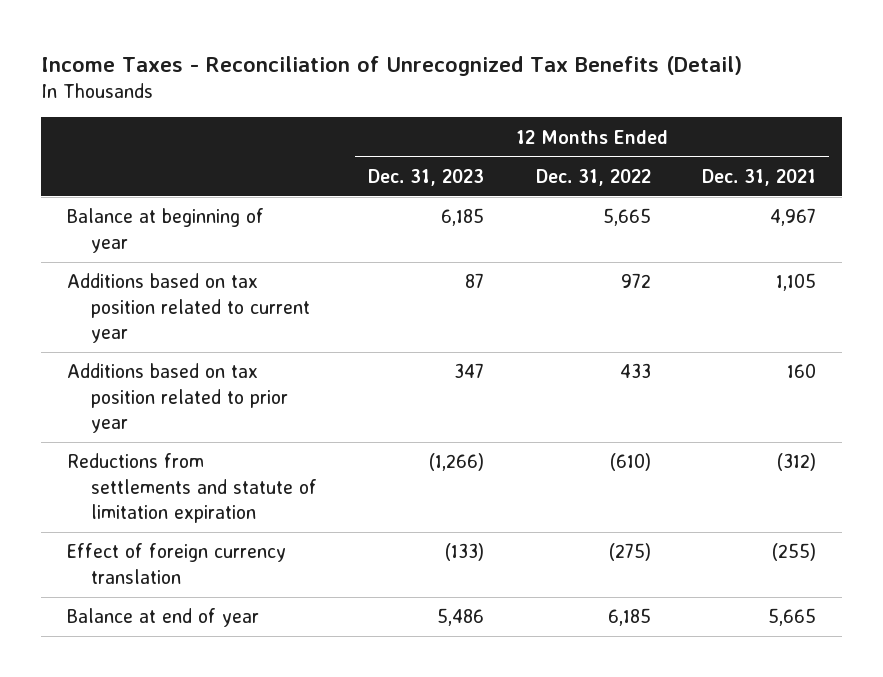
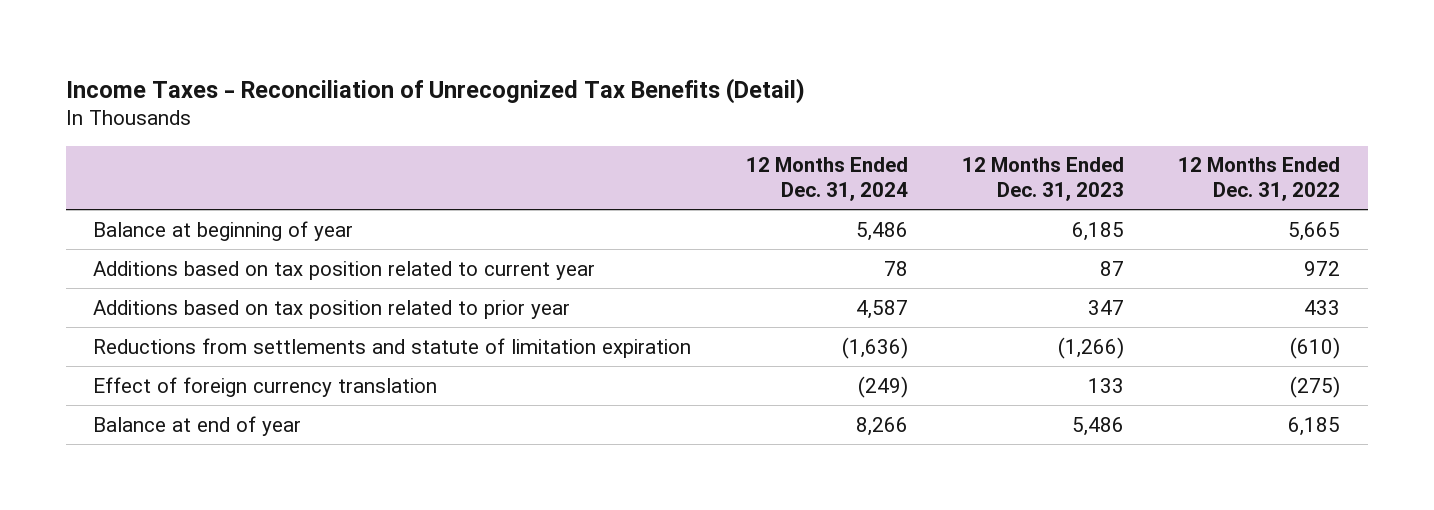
[702,168,817,186] Dec. 31, 2021 -> none
none -> [745,157,908,201] 12 Months Ended Dec. 31, 2024
[445,543,485,562] (133) -> [1088,377,1125,393] 133

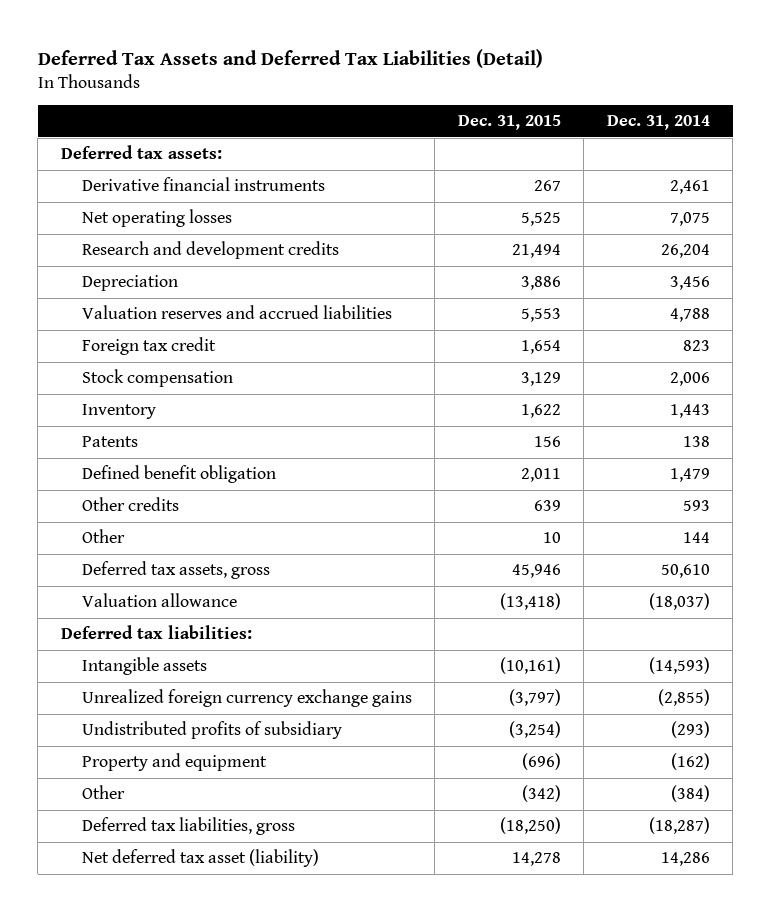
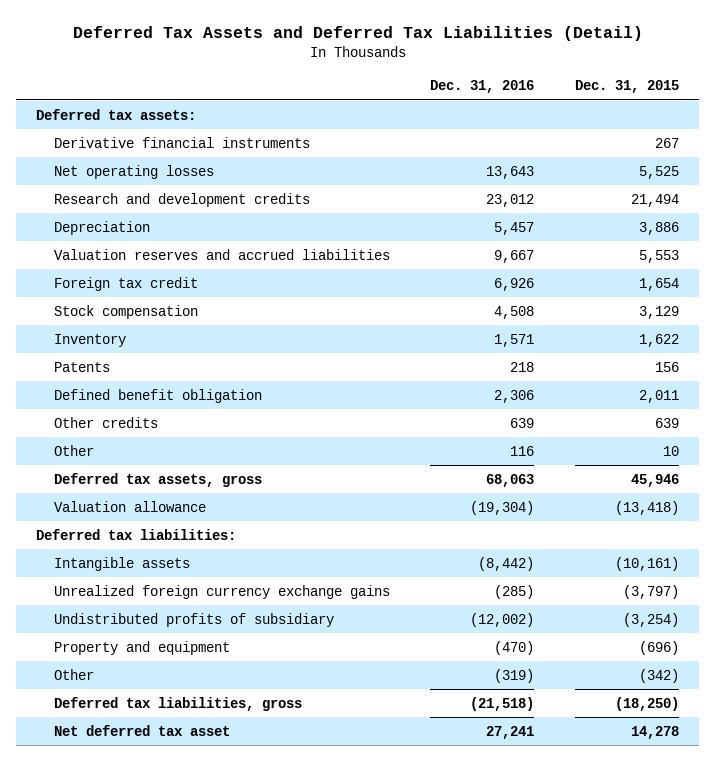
[606,115,710,131] Dec. 31, 2014 -> none
none -> [430,80,535,94] Dec. 31, 2016
[81,849,319,868] Net deferred tax asset (liability) -> [53,724,230,736] Net deferred tax asset

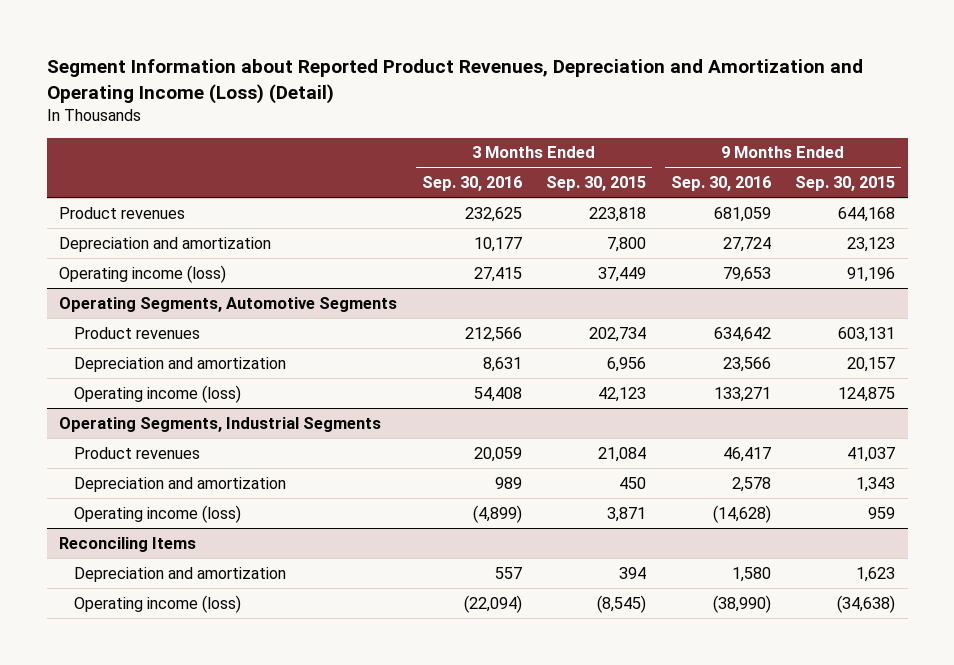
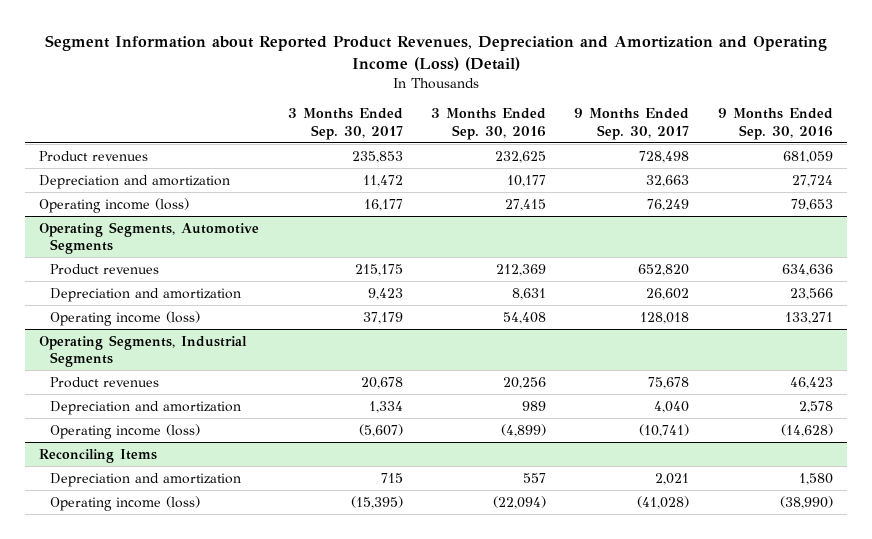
[546,176,647,192] Sep. 30, 2015 -> none
[795,176,896,192] Sep. 30, 2015 -> none
none -> [287,108,403,140] 3 Months Ended Sep. 30, 2017
none -> [574,108,690,140] 9 Months Ended Sep. 30, 2017
[464,326,522,342] 212,566 -> [495,263,546,276] 212,369
[713,326,771,342] 634,642 -> [781,263,833,276] 634,636
[473,446,522,462] 20,059 -> [502,376,546,389] 20,256
[722,446,771,462] 46,417 -> [789,376,833,389] 46,423

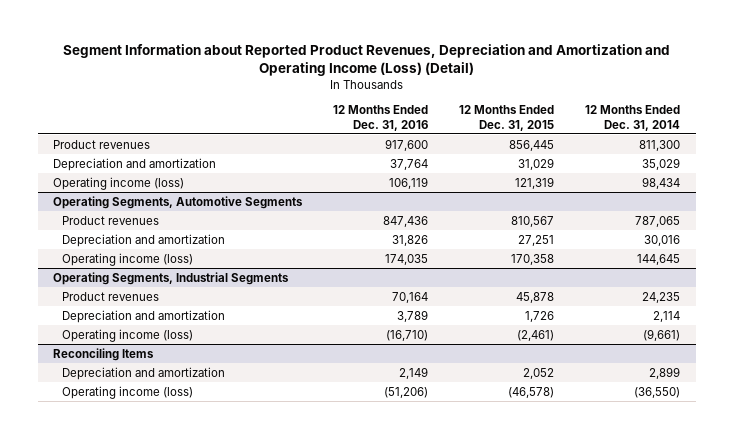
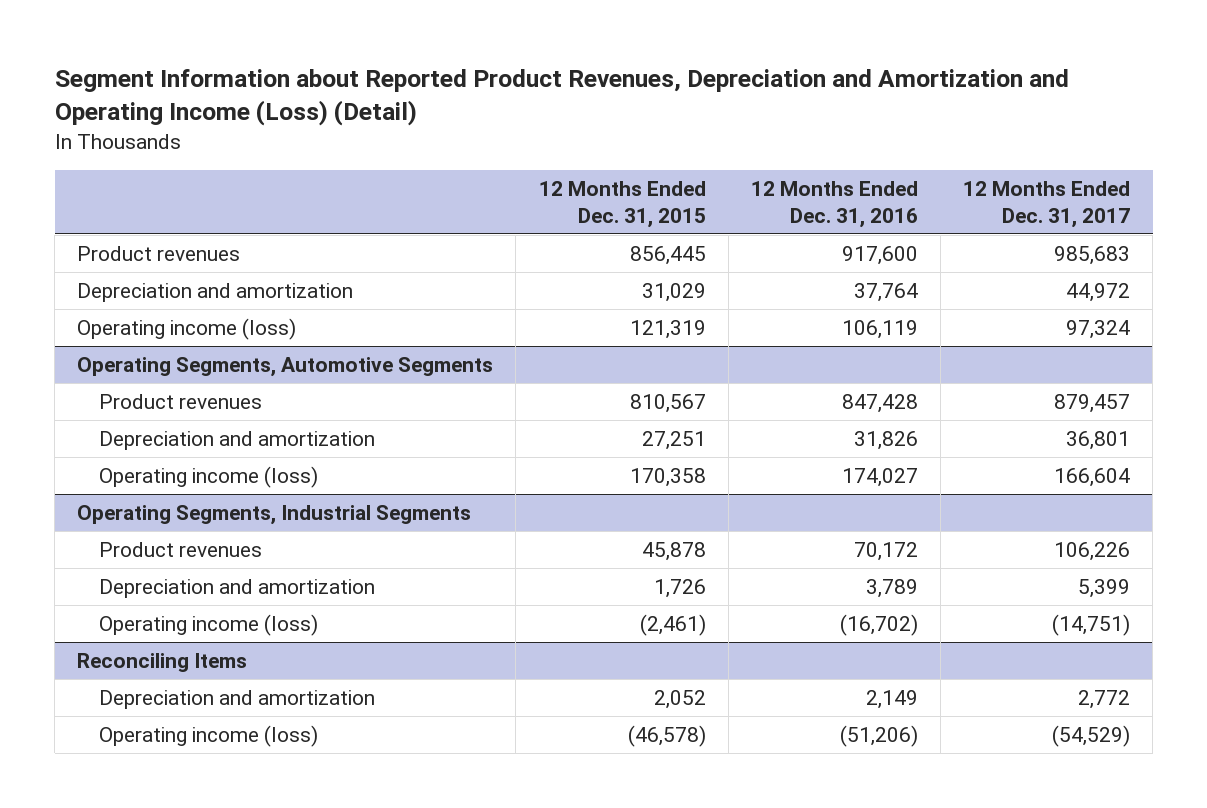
[585,105,681,131] 12 Months Ended Dec. 31, 2014 -> none
none -> [963,180,1131,228] 12 Months Ended Dec. 31, 2017
[383,215,429,227] 847,436 -> [841,394,918,414] 847,428
[385,253,429,265] 174,035 -> [841,468,918,488] 174,027
[392,291,429,303] 70,164 -> [853,542,918,562] 70,172
[386,329,429,341] (16,710) -> [839,614,918,637] (16,702)

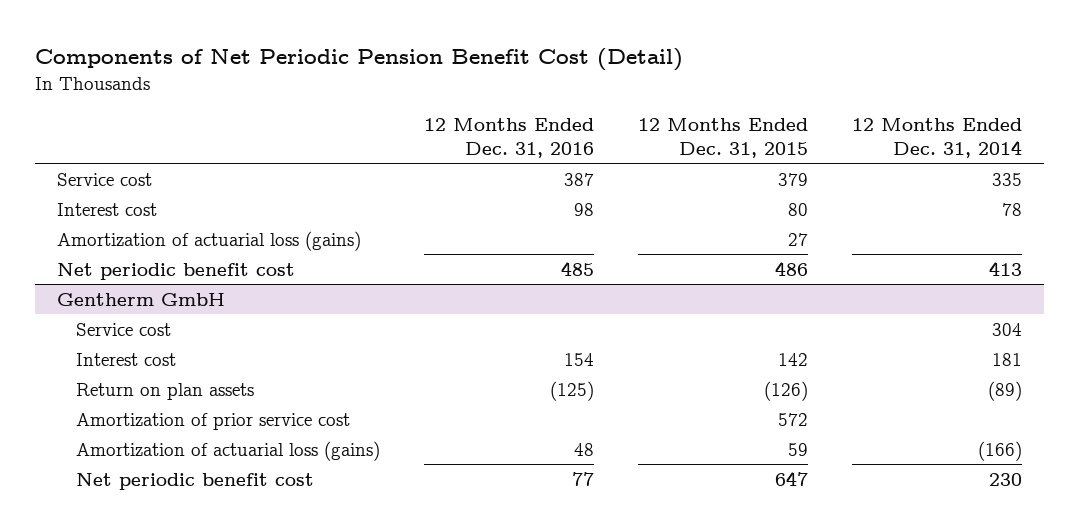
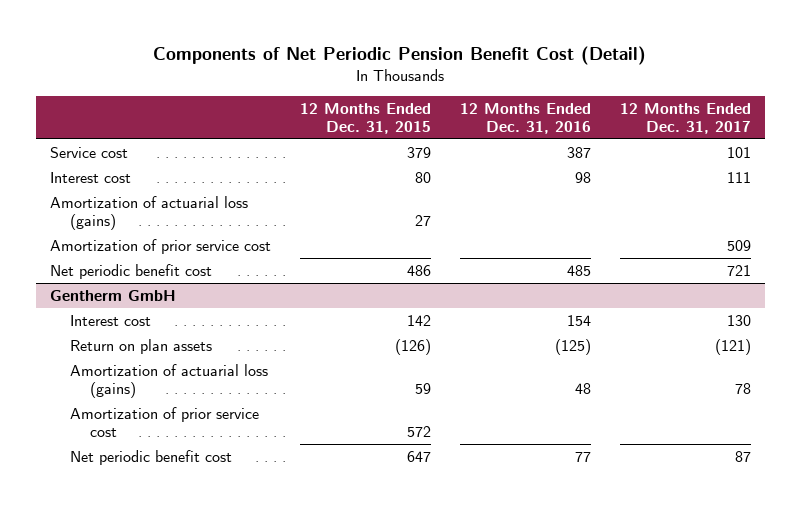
[852,117,1023,158] 12 Months Ended Dec. 31, 2014 -> none
none -> [619,102,751,134] 12 Months Ended Dec. 31, 2017
none -> [50,238,272,254] Amortization of prior service cost
[75,322,171,336] Service cost -> none
[75,412,350,430] Amortization of prior service cost -> [70,406,260,437] Amortization of prior service cost

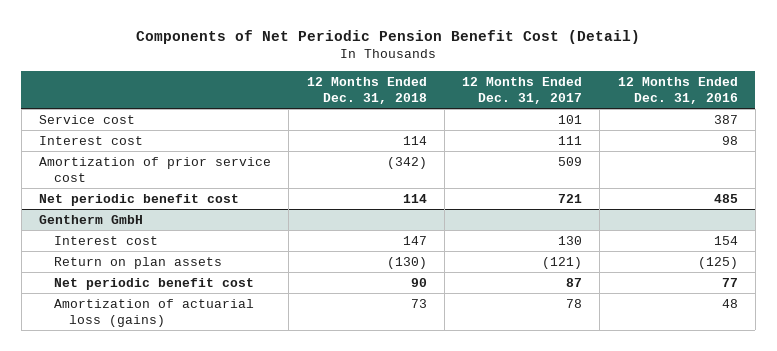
[299,102,431,134] 12 Months Ended Dec. 31, 2015 -> none
none -> [306,76,427,104] 12 Months Ended Dec. 31, 2018
[50,195,249,230] Amortization of actuarial loss (gains) -> none
[70,406,260,437] Amortization of prior service cost -> none
[70,363,269,398] Amortization of actuarial loss (gains) -> [54,298,255,327] Amortization of actuarial loss (gains)

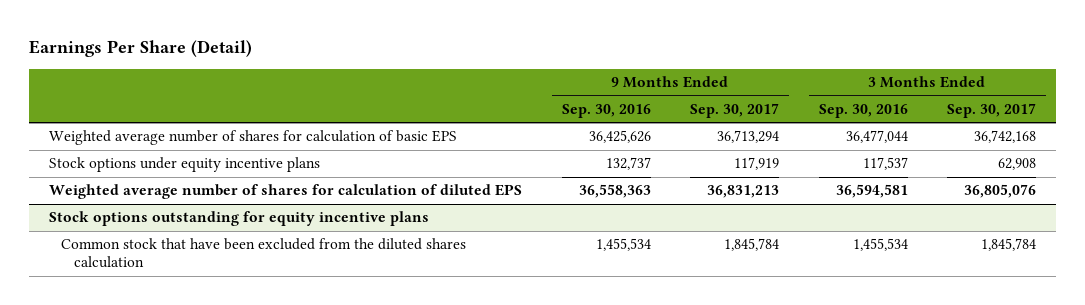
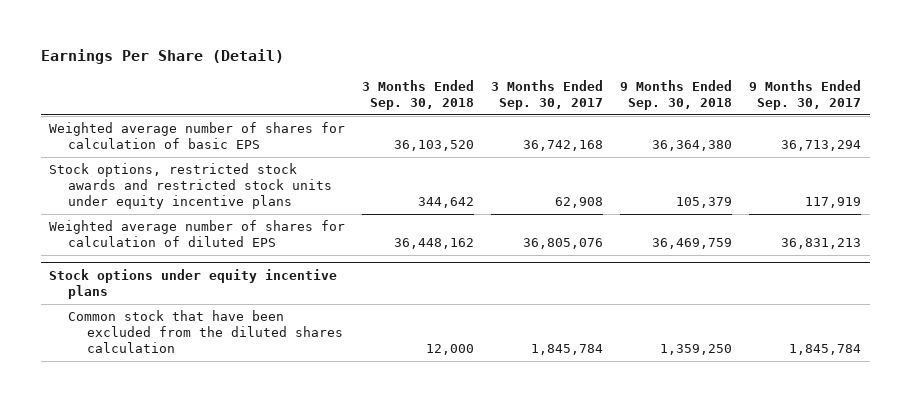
[561,104,651,119] Sep. 30, 2016 -> none
[818,104,908,119] Sep. 30, 2016 -> none
none -> [362,80,475,110] 3 Months Ended Sep. 30, 2018
none -> [620,80,733,110] 9 Months Ended Sep. 30, 2018
[49,157,321,173] Stock options under equity incentive plans -> [49,163,333,210] Stock options, restricted stock awards and restricted stock units under equity incentive plans
[49,211,430,227] Stock options outstanding for equity incentive plans -> [49,269,338,300] Stock options under equity incentive plans

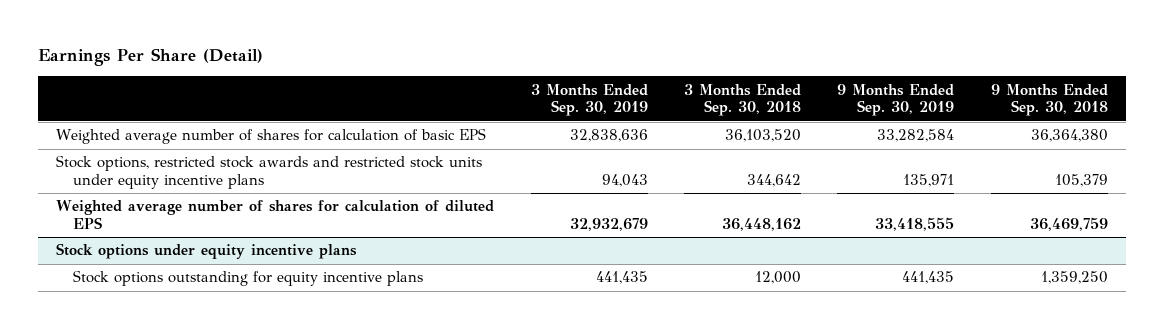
[491,80,604,110] 3 Months Ended Sep. 30, 2017 -> none
[749,80,862,110] 9 Months Ended Sep. 30, 2017 -> none
none -> [530,83,648,117] 3 Months Ended Sep. 30, 2019
none -> [837,83,955,117] 9 Months Ended Sep. 30, 2019
[68,310,343,354] Common stock that have been excluded from the diluted shares calculation -> [73,270,424,287] Stock options outstanding for equity incentive plans

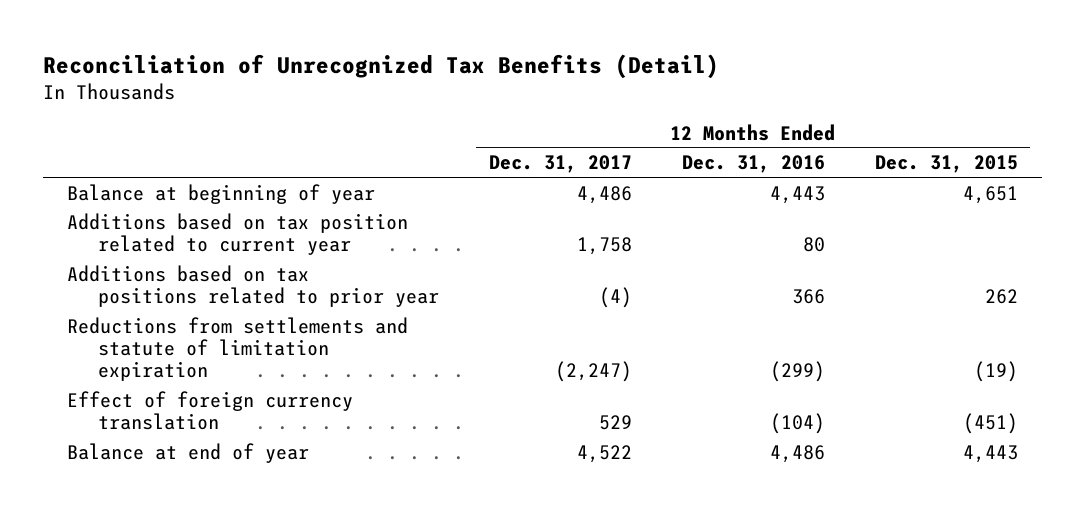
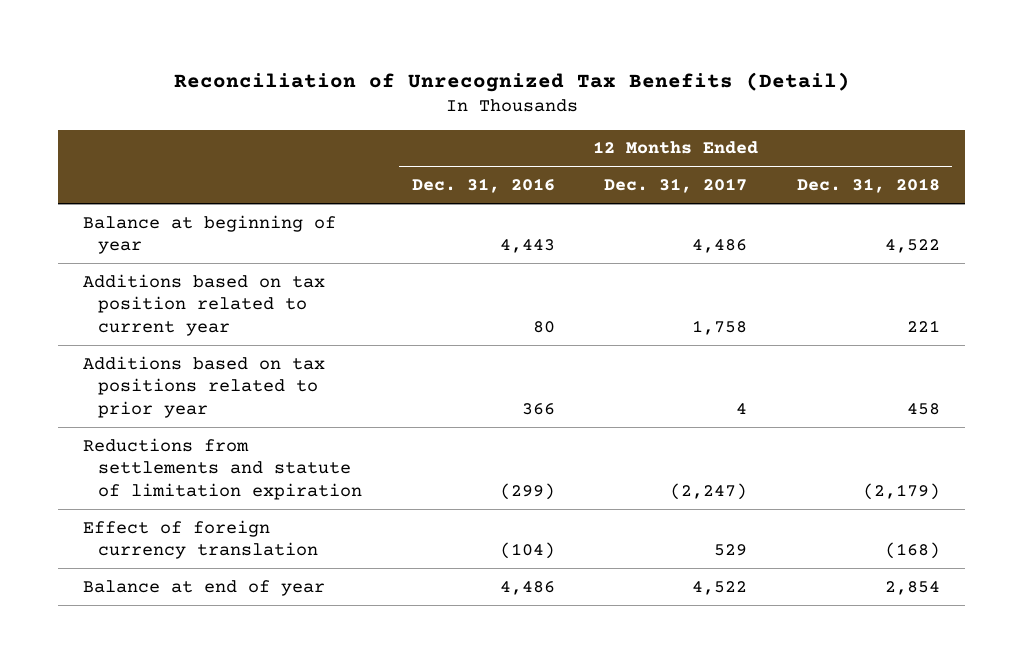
[874,155,1018,174] Dec. 31, 2015 -> none
none -> [797,178,941,194] Dec. 31, 2018
[598,286,632,308] (4) -> [736,403,748,415] 4

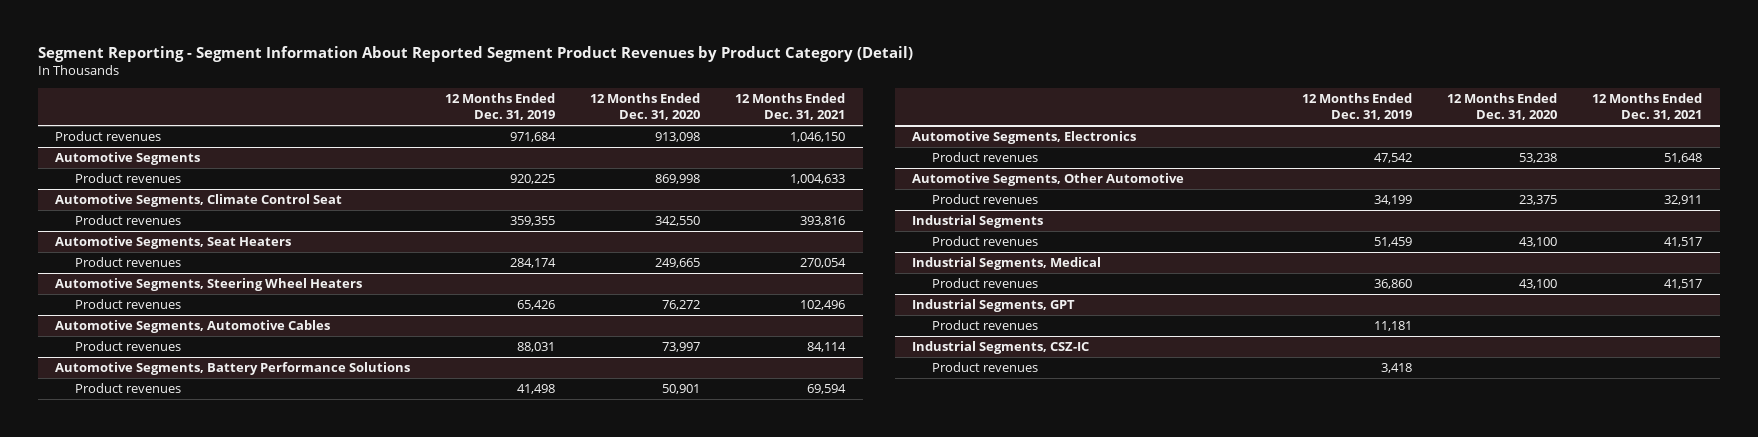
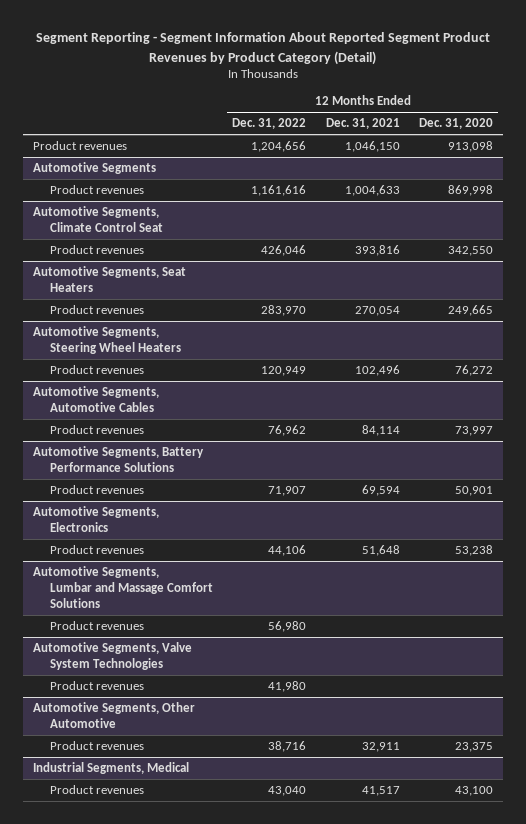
[445,93,556,121] 12 Months Ended Dec. 31, 2019 -> none
none -> [232,118,307,130] Dec. 31, 2022
none -> [32,565,213,608] Automotive Segments, Lumbar and Massage Comfort Solutions
none -> [49,620,144,630] Product revenues
none -> [32,641,192,670] Automotive Segments, Valve System Technologies
none -> [49,680,144,690] Product revenues
[912,215,1044,229] Industrial Segments -> none
[932,236,1039,247] Product revenues -> none
[912,299,1076,313] Industrial Segments, GPT -> none
[932,320,1039,331] Product revenues -> none
[912,341,1090,355] Industrial Segments, CSZ-IC -> none
[932,362,1039,373] Product revenues -> none

